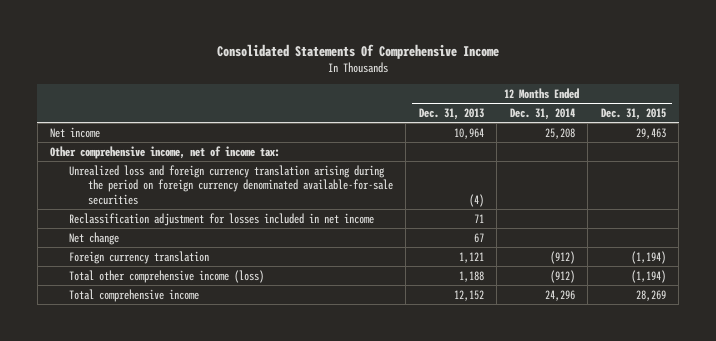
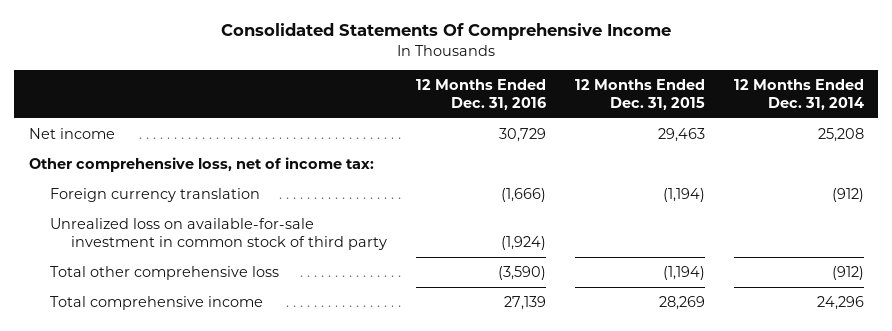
[418,108,484,121] Dec. 31, 2013 -> none
none -> [415,78,546,111] 12 Months Ended Dec. 31, 2016
[69,164,393,206] Unrealized loss and foreign currency translation arising during the period on foreign currency denominated available-for-sale securities -> none
[69,212,375,226] Reclassification adjustment for losses included in net income -> none
[69,231,120,245] Net change -> none
[50,145,281,159] Other comprehensive income, net of income tax: -> [28,156,374,172] Other comprehensive loss, net of income tax:
none -> [49,217,387,251] Unrealized loss on available-for-sale investment in common stock of third party
[69,269,265,283] Total other comprehensive income (loss) -> [49,265,279,280] Total other comprehensive loss

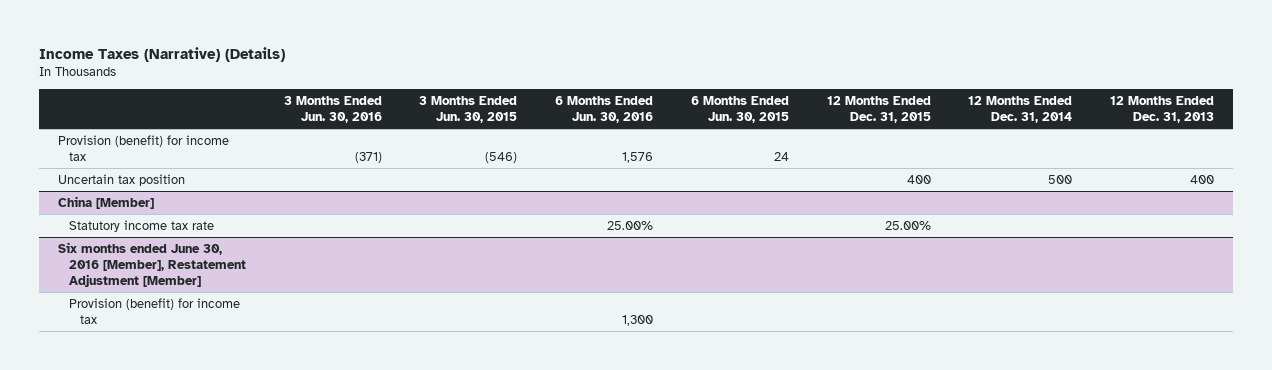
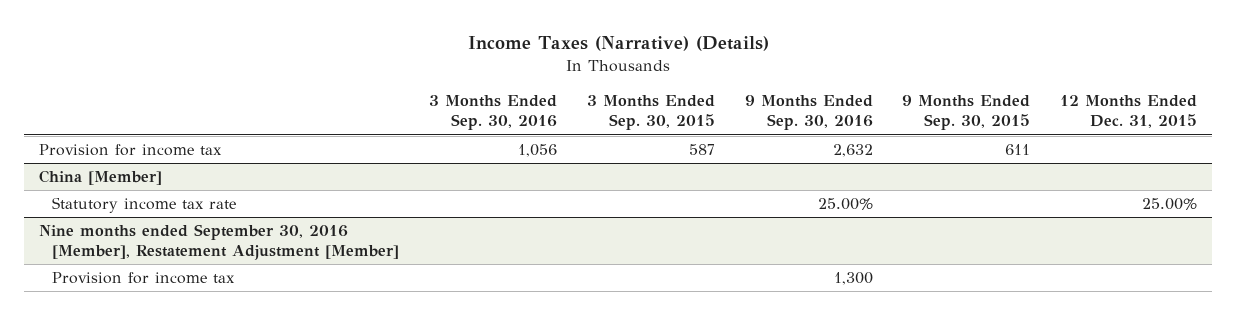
[283,96,382,124] 3 Months Ended Jun. 30, 2016 -> none
[419,96,518,124] 3 Months Ended Jun. 30, 2015 -> none
[555,96,654,124] 6 Months Ended Jun. 30, 2016 -> none
[690,96,789,124] 6 Months Ended Jun. 30, 2015 -> none
[968,96,1073,124] 12 Months Ended Dec. 31, 2014 -> none
[1110,96,1215,124] 12 Months Ended Dec. 31, 2013 -> none
none -> [429,95,558,131] 3 Months Ended Sep. 30, 2016
none -> [586,95,715,131] 3 Months Ended Sep. 30, 2015
none -> [744,95,873,131] 9 Months Ended Sep. 30, 2016
none -> [902,95,1031,131] 9 Months Ended Sep. 30, 2015
[57,173,185,186] Uncertain tax position -> none
[57,134,229,161] Provision (benefit) for income tax -> [39,144,223,157] Provision for income tax
[57,241,246,288] Six months ended June 30, 2016 [Member], Restatement Adjustment [Member] -> [39,224,400,261] Nine months ended September 30, 2016 [Member], Restatement Adjustment [Member]
[68,297,240,324] Provision (benefit) for income tax -> [52,272,236,285] Provision for income tax

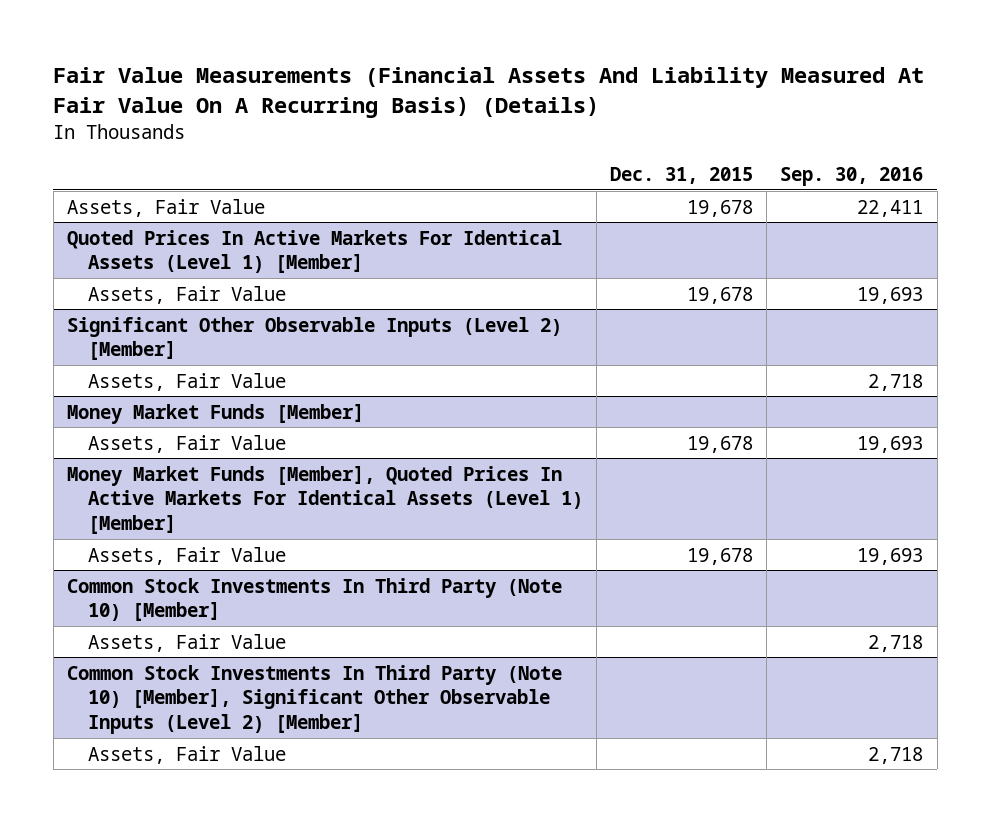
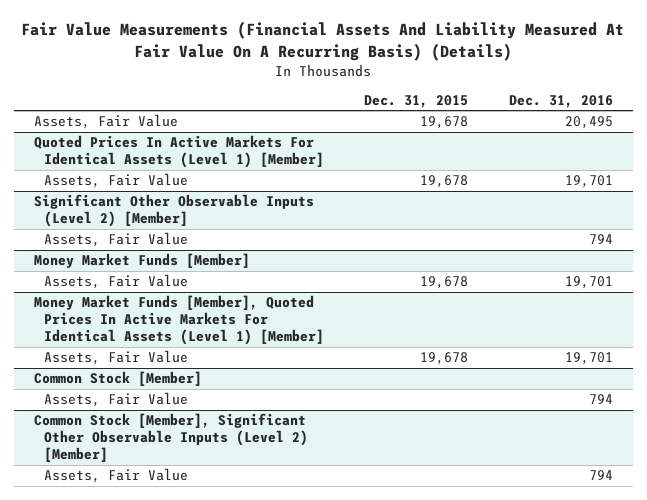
[780,166,924,186] Sep. 30, 2016 -> none
none -> [508,94,613,108] Dec. 31, 2016
[66,577,562,622] Common Stock Investments In Third Party (Note 10) [Member] -> [34,371,203,387] Common Stock [Member]
[66,664,562,735] Common Stock Investments In Third Party (Note 10) [Member], Significant Other Observable Inputs (Level 2) [Member] -> [34,413,308,463] Common Stock [Member], Significant Other Observable Inputs (Level 2) [Member]

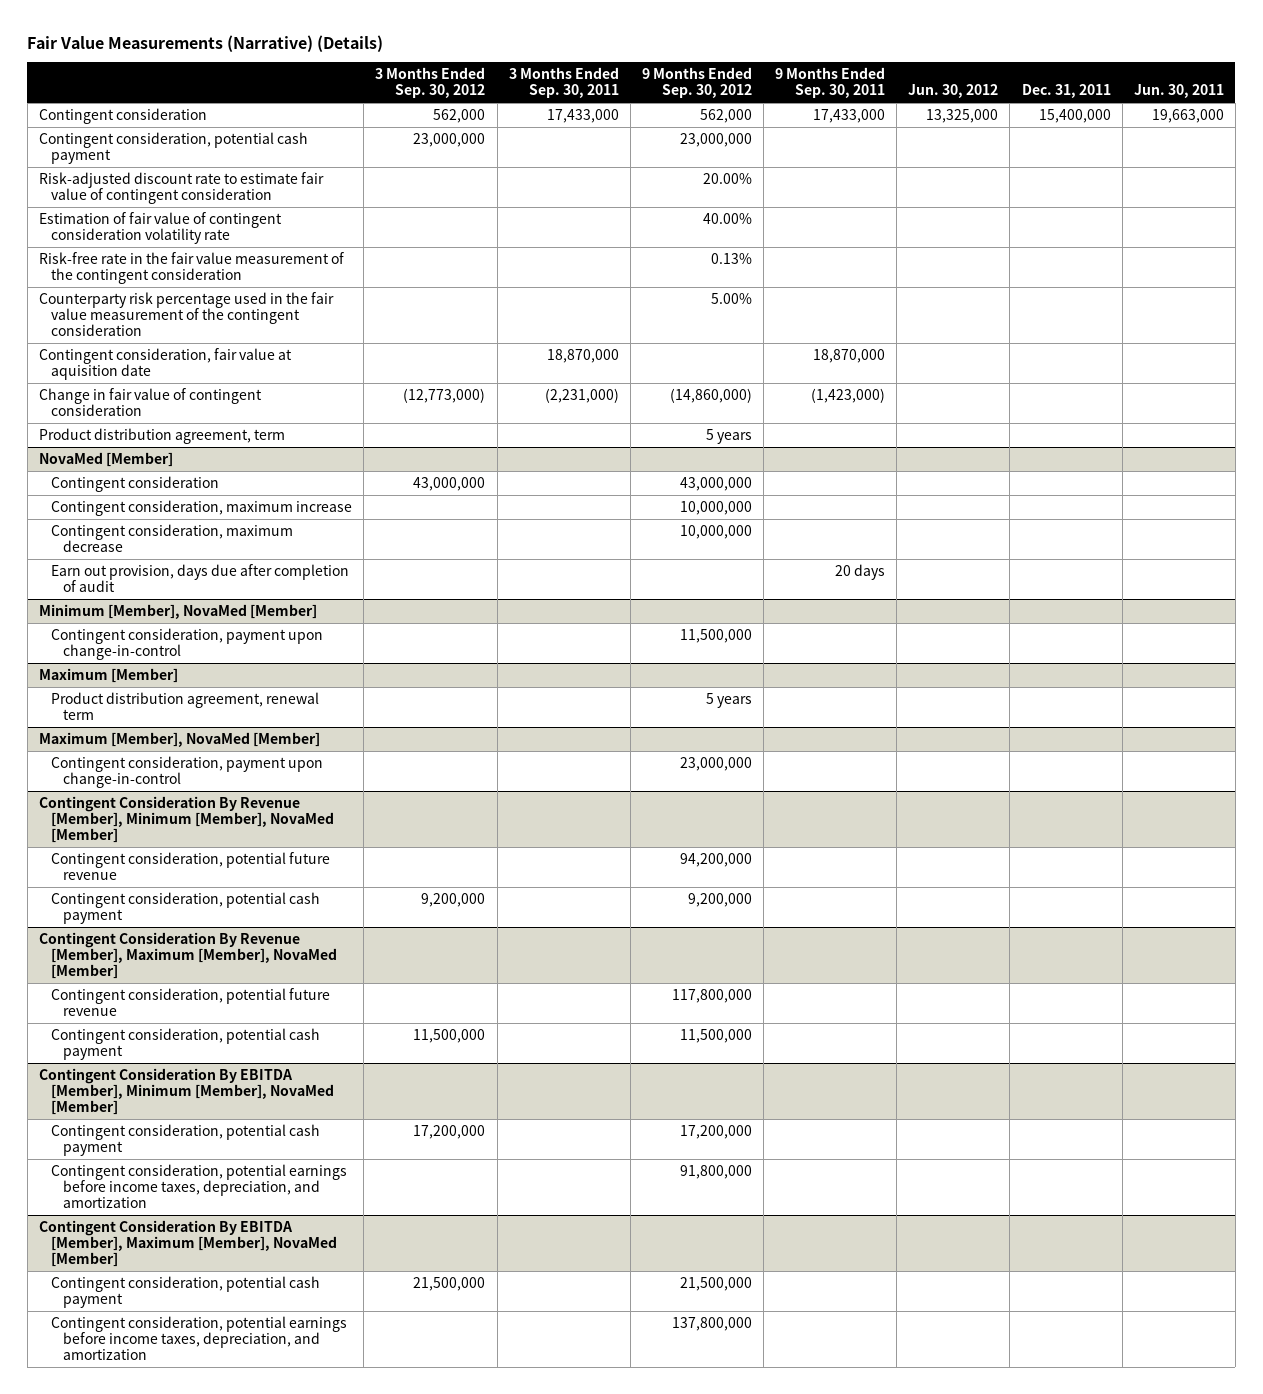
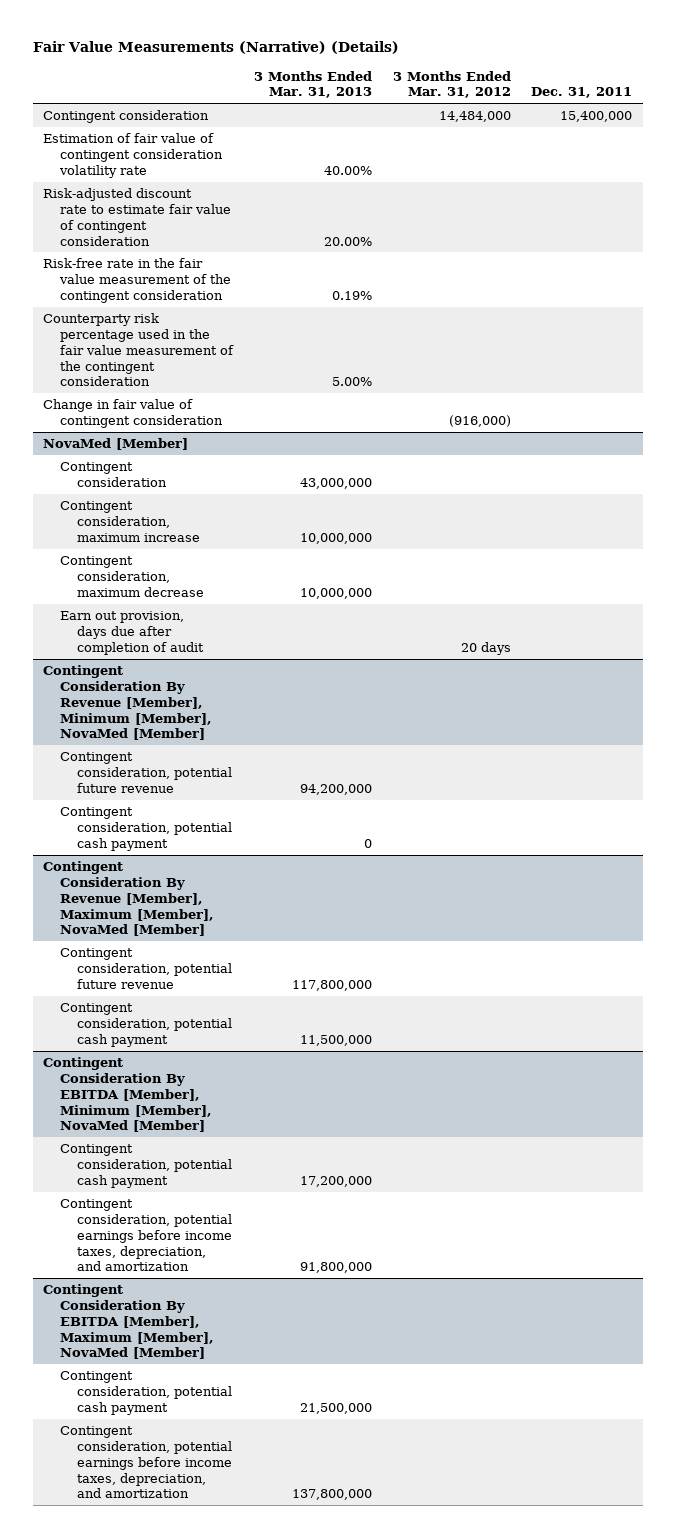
[375,67,486,99] 3 Months Ended Sep. 30, 2012 -> none
[508,67,619,99] 3 Months Ended Sep. 30, 2011 -> none
[641,67,752,99] 9 Months Ended Sep. 30, 2012 -> none
[775,67,886,99] 9 Months Ended Sep. 30, 2011 -> none
[908,84,999,99] Jun. 30, 2012 -> none
[1133,84,1224,99] Jun. 30, 2011 -> none
none -> [254,70,373,99] 3 Months Ended Mar. 31, 2013
none -> [392,70,511,99] 3 Months Ended Mar. 31, 2012
[38,131,308,164] Contingent consideration, potential cash payment -> none
[38,171,324,204] Risk-adjusted discount rate to estimate fair value of contingent consideration -> [43,187,232,246] Risk-adjusted discount rate to estimate fair value of contingent consideration
[38,347,292,380] Contingent consideration, fair value at aquisition date -> none
[38,427,285,444] Product distribution agreement, term -> none
[38,603,317,619] Minimum [Member], NovaMed [Member] -> none
[51,627,324,660] Contingent consideration, payment upon change-in-control -> none
[38,667,178,683] Maximum [Member] -> none
[51,691,320,720] Product distribution agreement, renewal term -> none
[38,731,320,747] Maximum [Member], NovaMed [Member] -> none
[51,755,324,788] Contingent consideration, payment upon change-in-control -> none

